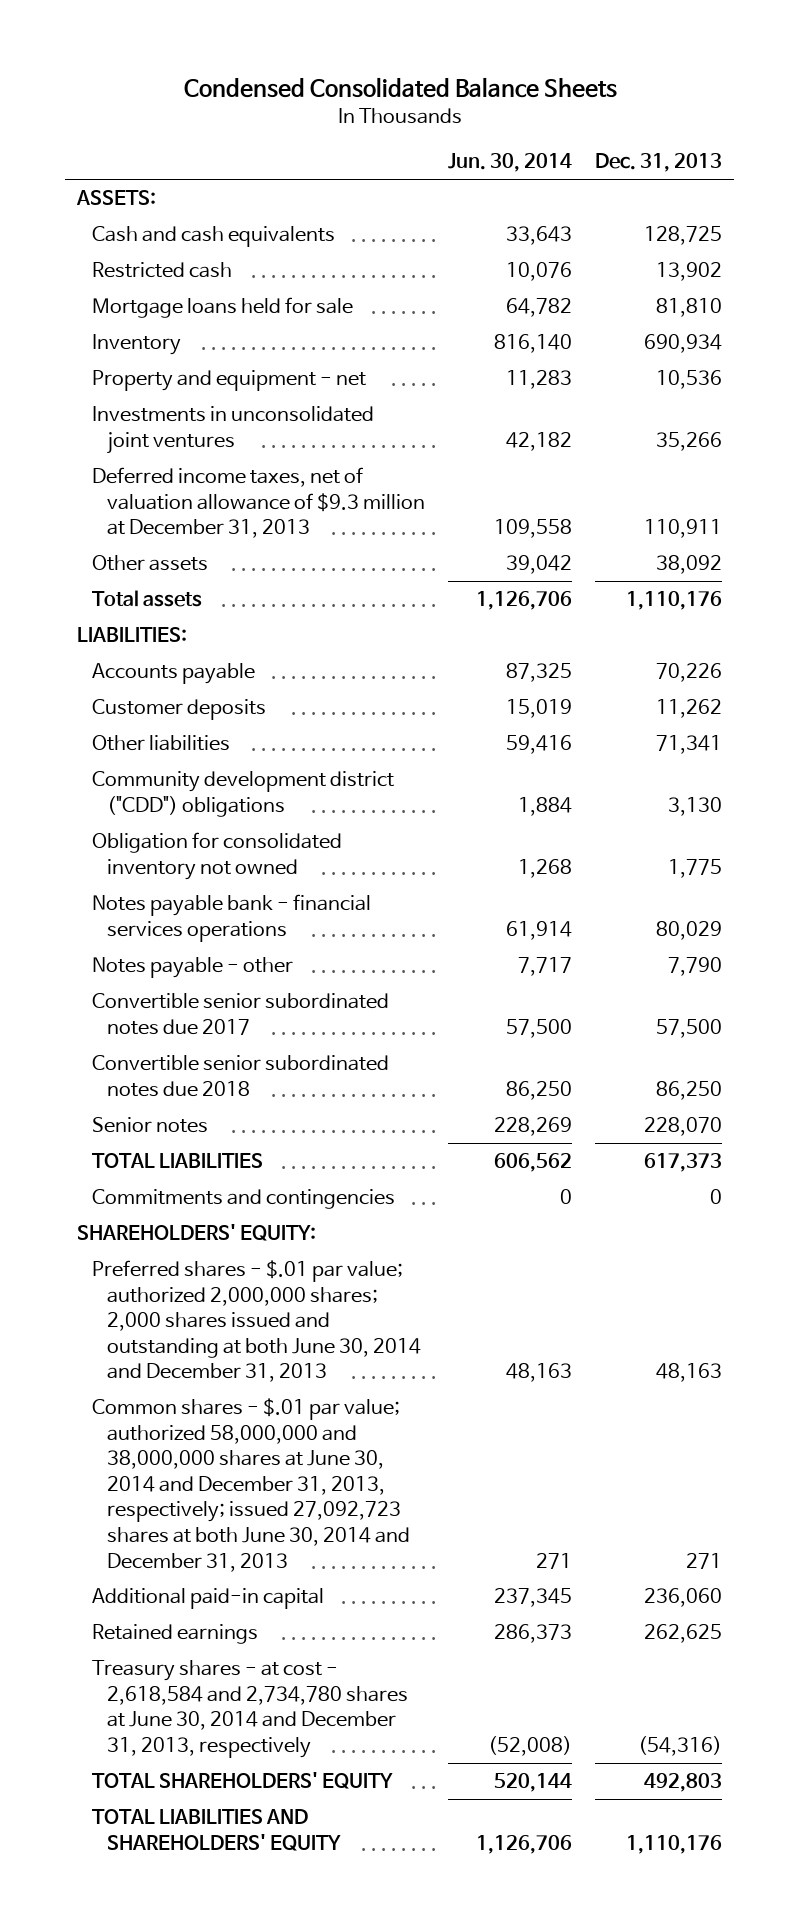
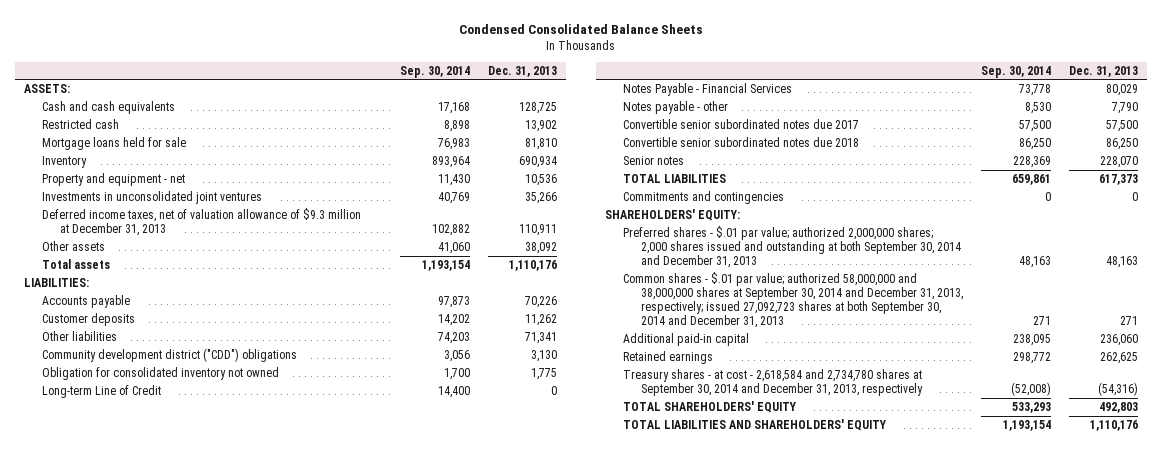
[448,153,573,173] Jun. 30, 2014 -> none
none -> [399,65,470,78] Sep. 30, 2014
none -> [41,385,161,399] Long-term Line of Credit
[92,894,372,942] Notes payable bank - financial services operations -> [623,83,793,97] Notes Payable - Financial Services
[92,1260,422,1383] Preferred shares - $.01 par value; authorized 2,000,000 shares; 2,000 shares issued and outstanding at both June 30, 2014 and December 31, 2013 -> [623,226,961,269] Preferred shares - $.01 par value; authorized 2,000,000 shares; 2,000 shares issued and outstanding at both September 30, 2014 and December 31, 2013
[92,1398,411,1572] Common shares - $.01 par value; authorized 58,000,000 and 38,000,000 shares at June 30, 2014 and December 31, 2013, respectively; issued 27,092,723 shares at both June 30, 2014 and December 31, 2013 -> [623,272,963,329] Common shares - $.01 par value; authorized 58,000,000 and 38,000,000 shares at September 30, 2014 and December 31, 2013, respectively; issued 27,092,723 shares at both September 30, 2014 and December 31, 2013
[92,1660,409,1758] Treasury shares - at cost - 2,618,584 and 2,734,780 shares at June 30, 2014 and December 31, 2013, respectively -> [623,369,923,397] Treasury shares - at cost - 2,618,584 and 2,734,780 shares at September 30, 2014 and December 31, 2013, respectively

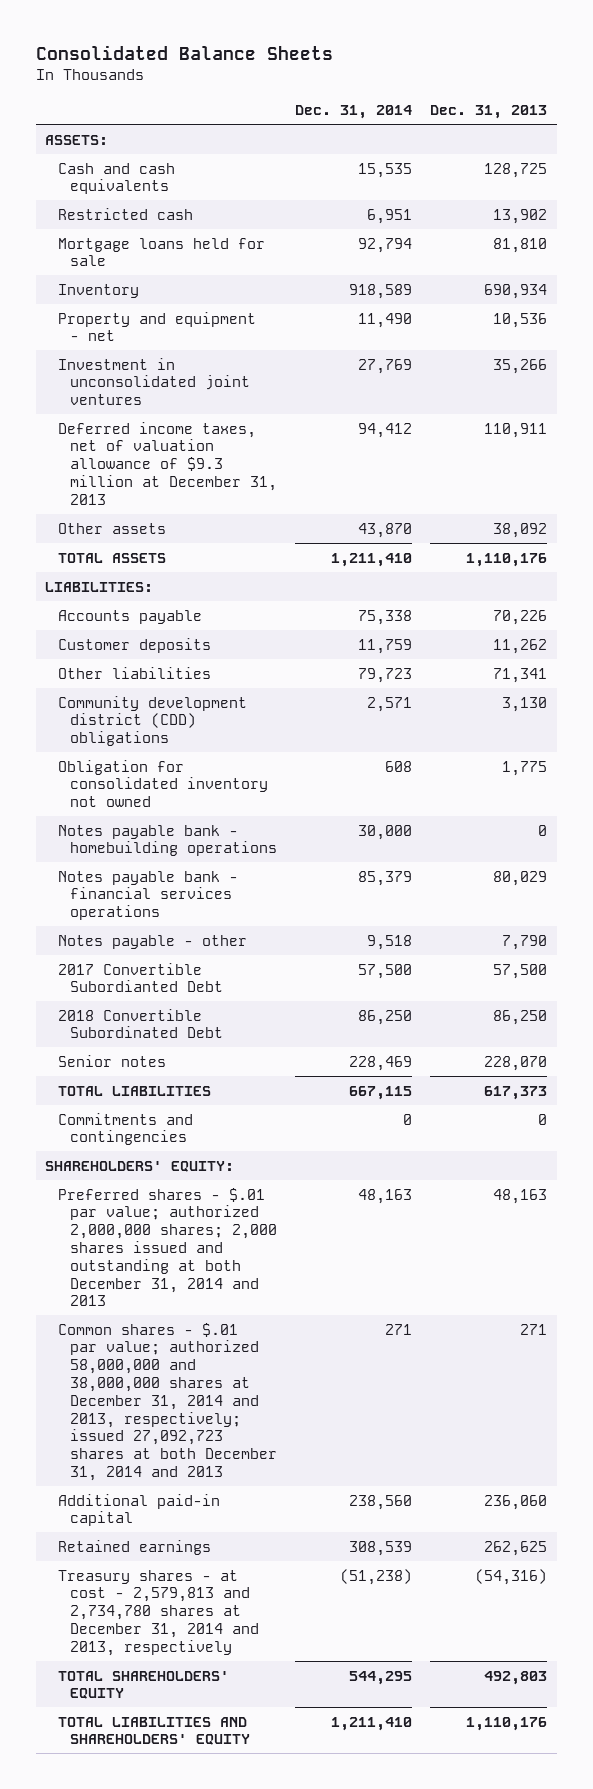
[459,23,704,34] Condensed Consolidated Balance Sheets -> [36,44,334,60] Consolidated Balance Sheets
[399,65,470,78] Sep. 30, 2014 -> none
none -> [295,105,413,120] Dec. 31, 2014
[41,191,262,205] Investments in unconsolidated joint ventures -> [57,357,251,406] Investment in unconsolidated joint ventures
[41,259,110,270] Total assets -> [57,552,166,563] TOTAL ASSETS
[41,348,297,363] Community development district ("CDD") obligations -> [57,695,247,747] Community development district (CDD) obligations
[41,385,161,399] Long-term Line of Credit -> [57,824,278,857] Notes payable bank - homebuilding operations
[623,83,793,97] Notes Payable - Financial Services -> [57,870,238,921] Notes payable bank - financial services operations
[623,119,860,130] Convertible senior subordinated notes due 2017 -> [57,962,224,993] 2017 Convertible Subordianted Debt
[623,137,860,148] Convertible senior subordinated notes due 2018 -> [57,1008,224,1039] 2018 Convertible Subordinated Debt
[623,226,961,269] Preferred shares - $.01 par value; authorized 2,000,000 shares; 2,000 shares issued and outstanding at both September 30, 2014 and December 31, 2013 -> [57,1187,278,1307] Preferred shares - $.01 par value; authorized 2,000,000 shares; 2,000 shares issued and outstanding at both December 31, 2014 and 2013
[623,272,963,329] Common shares - $.01 par value; authorized 58,000,000 and 38,000,000 shares at September 30, 2014 and December 31, 2013, respectively; issued 27,092,723 shares at both September 30, 2014 and December 31, 2013 -> [57,1322,278,1481] Common shares - $.01 par value; authorized 58,000,000 and 38,000,000 shares at December 31, 2014 and 2013, respectively; issued 27,092,723 shares at both December 31, 2014 and 2013
[623,369,923,397] Treasury shares - at cost - 2,618,584 and 2,734,780 shares at September 30, 2014 and December 31, 2013, respectively -> [57,1569,260,1656] Treasury shares - at cost - 2,579,813 and 2,734,780 shares at December 31, 2014 and 2013, respectively

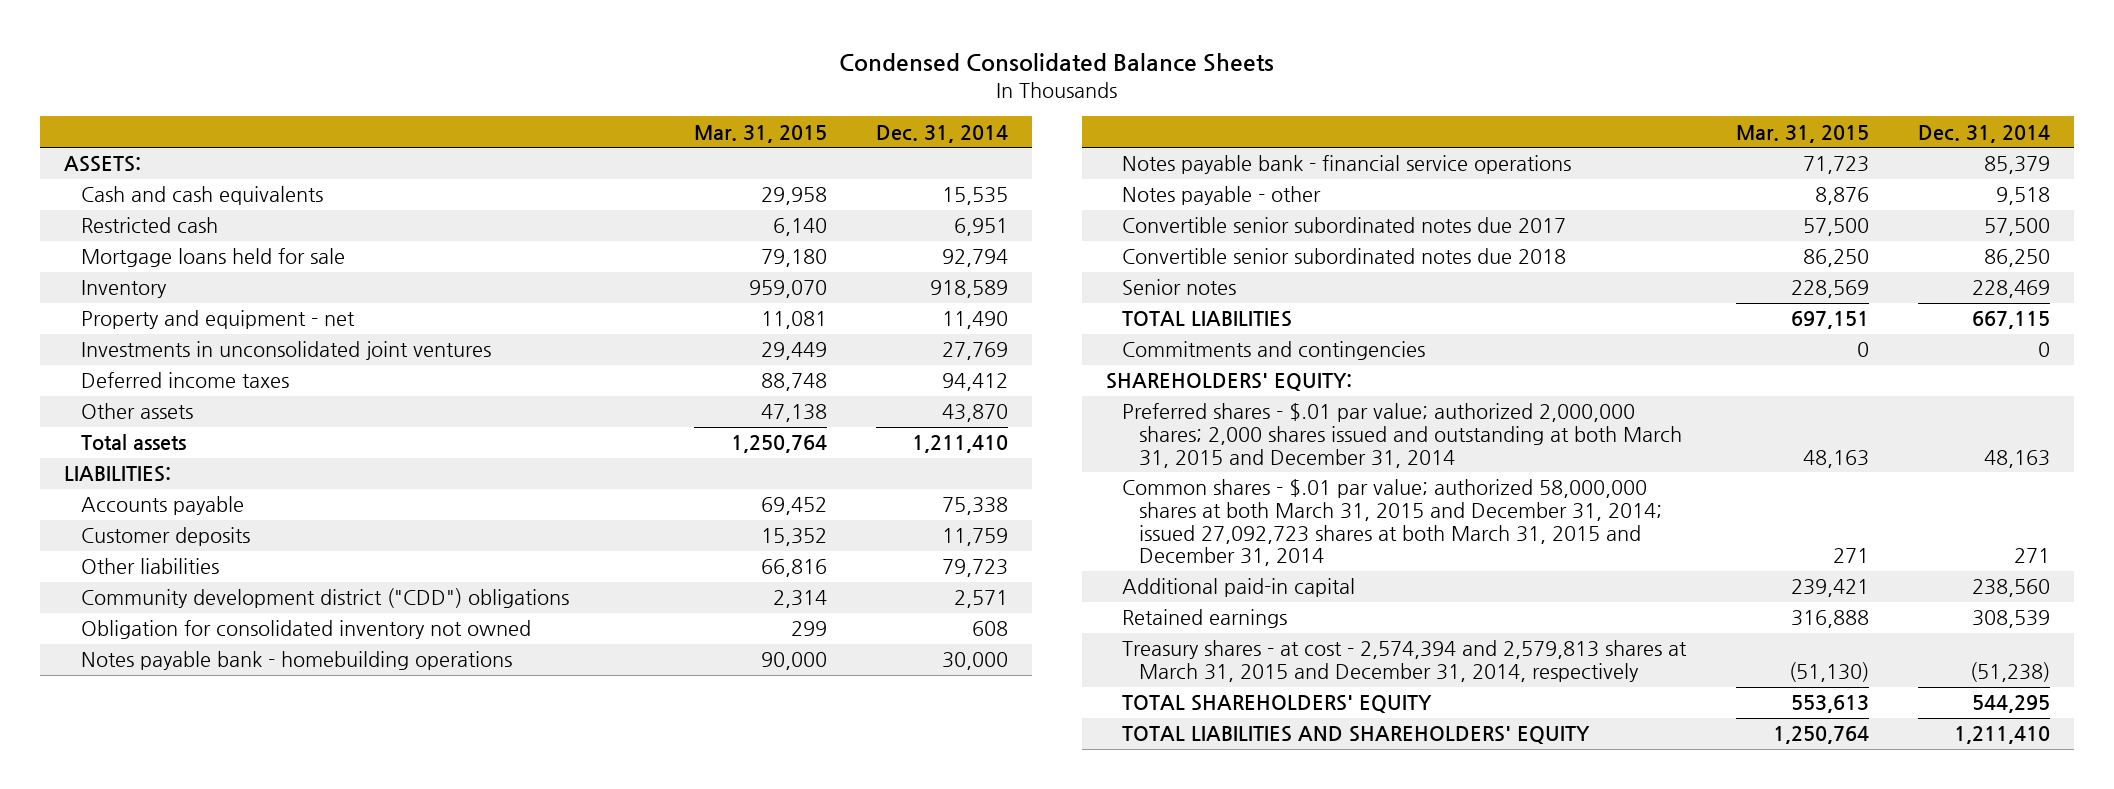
[36,44,334,60] Consolidated Balance Sheets -> [839,53,1275,73] Condensed Consolidated Balance Sheets
[430,105,548,120] Dec. 31, 2013 -> none
none -> [693,124,827,143] Mar. 31, 2015
[57,357,251,406] Investment in unconsolidated joint ventures -> [80,341,491,361] Investments in unconsolidated joint ventures
[57,421,278,505] Deferred income taxes, net of valuation allowance of $9.3 million at December 31, 2013 -> [80,372,289,389] Deferred income taxes
[57,552,166,563] TOTAL ASSETS -> [80,434,186,451] Total assets
[57,695,247,747] Community development district (CDD) obligations -> [80,588,569,609] Community development district ("CDD") obligations
[57,870,238,921] Notes payable bank - financial services operations -> [1122,155,1572,175] Notes payable bank - financial service operations
[57,962,224,993] 2017 Convertible Subordianted Debt -> [1122,217,1567,234] Convertible senior subordinated notes due 2017
[57,1008,224,1039] 2018 Convertible Subordinated Debt -> [1122,248,1567,265] Convertible senior subordinated notes due 2018
[57,1187,278,1307] Preferred shares - $.01 par value; authorized 2,000,000 shares; 2,000 shares issued and outstanding at both December 31, 2014 and 2013 -> [1122,403,1682,468] Preferred shares - $.01 par value; authorized 2,000,000 shares; 2,000 shares issued and outstanding at both March 31, 2015 and December 31, 2014
[57,1322,278,1481] Common shares - $.01 par value; authorized 58,000,000 and 38,000,000 shares at December 31, 2014 and 2013, respectively; issued 27,092,723 shares at both December 31, 2014 and 2013 -> [1122,479,1662,567] Common shares - $.01 par value; authorized 58,000,000 shares at both March 31, 2015 and December 31, 2014; issued 27,092,723 shares at both March 31, 2015 and December 31, 2014
[57,1569,260,1656] Treasury shares - at cost - 2,579,813 and 2,734,780 shares at December 31, 2014 and 2013, respectively -> [1122,640,1688,682] Treasury shares - at cost - 2,574,394 and 2,579,813 shares at March 31, 2015 and December 31, 2014, respectively

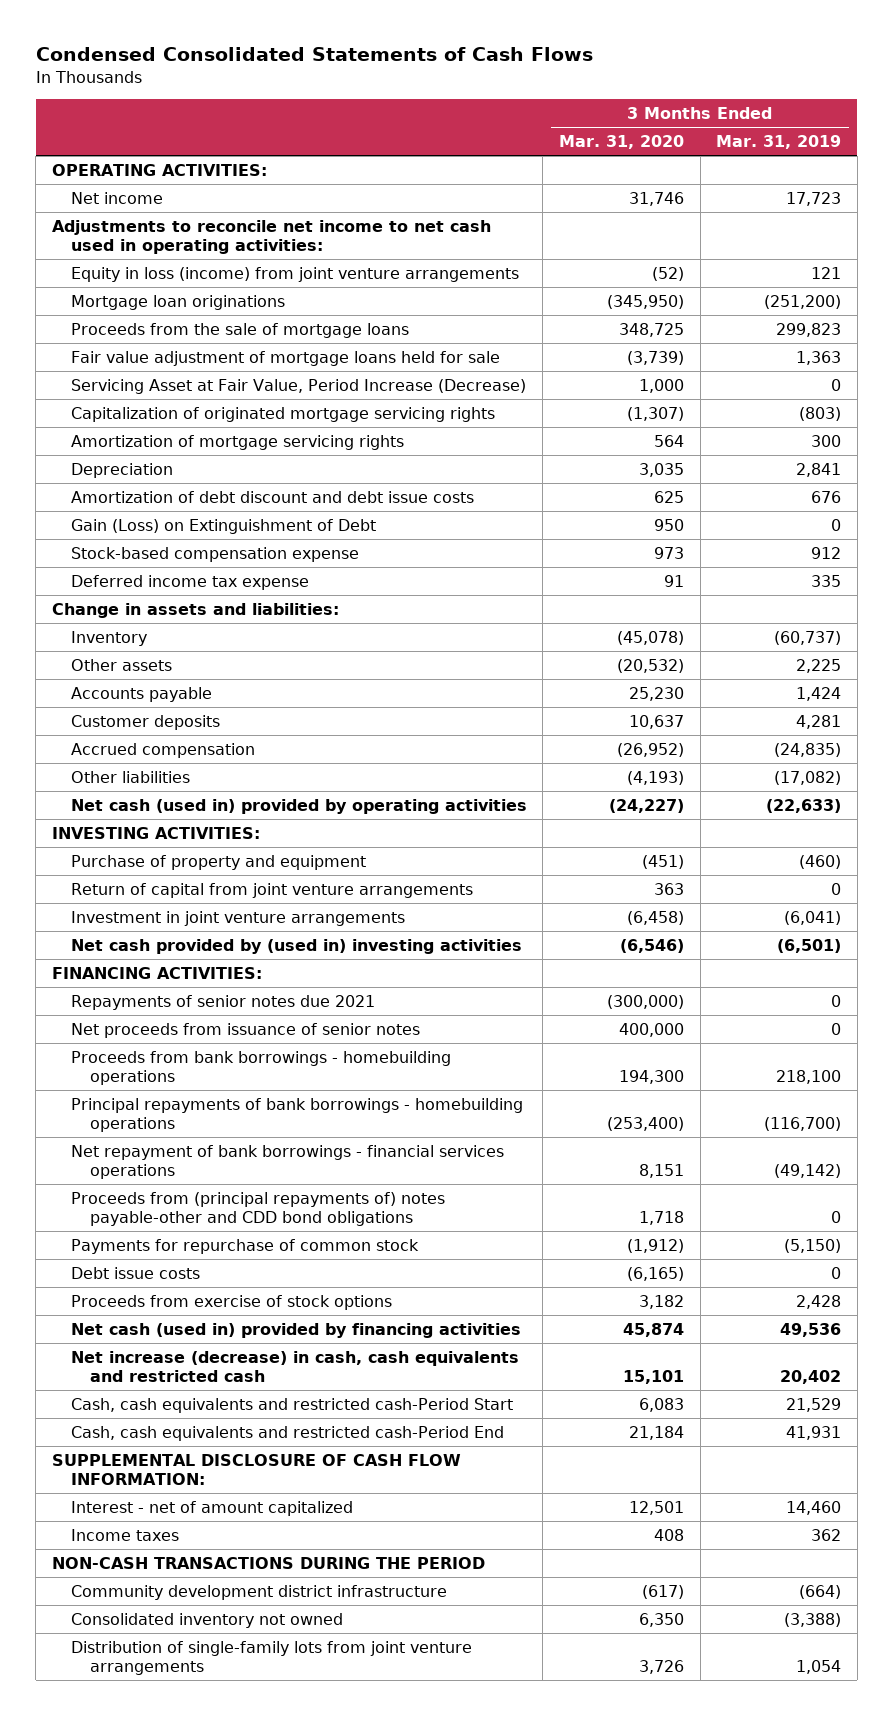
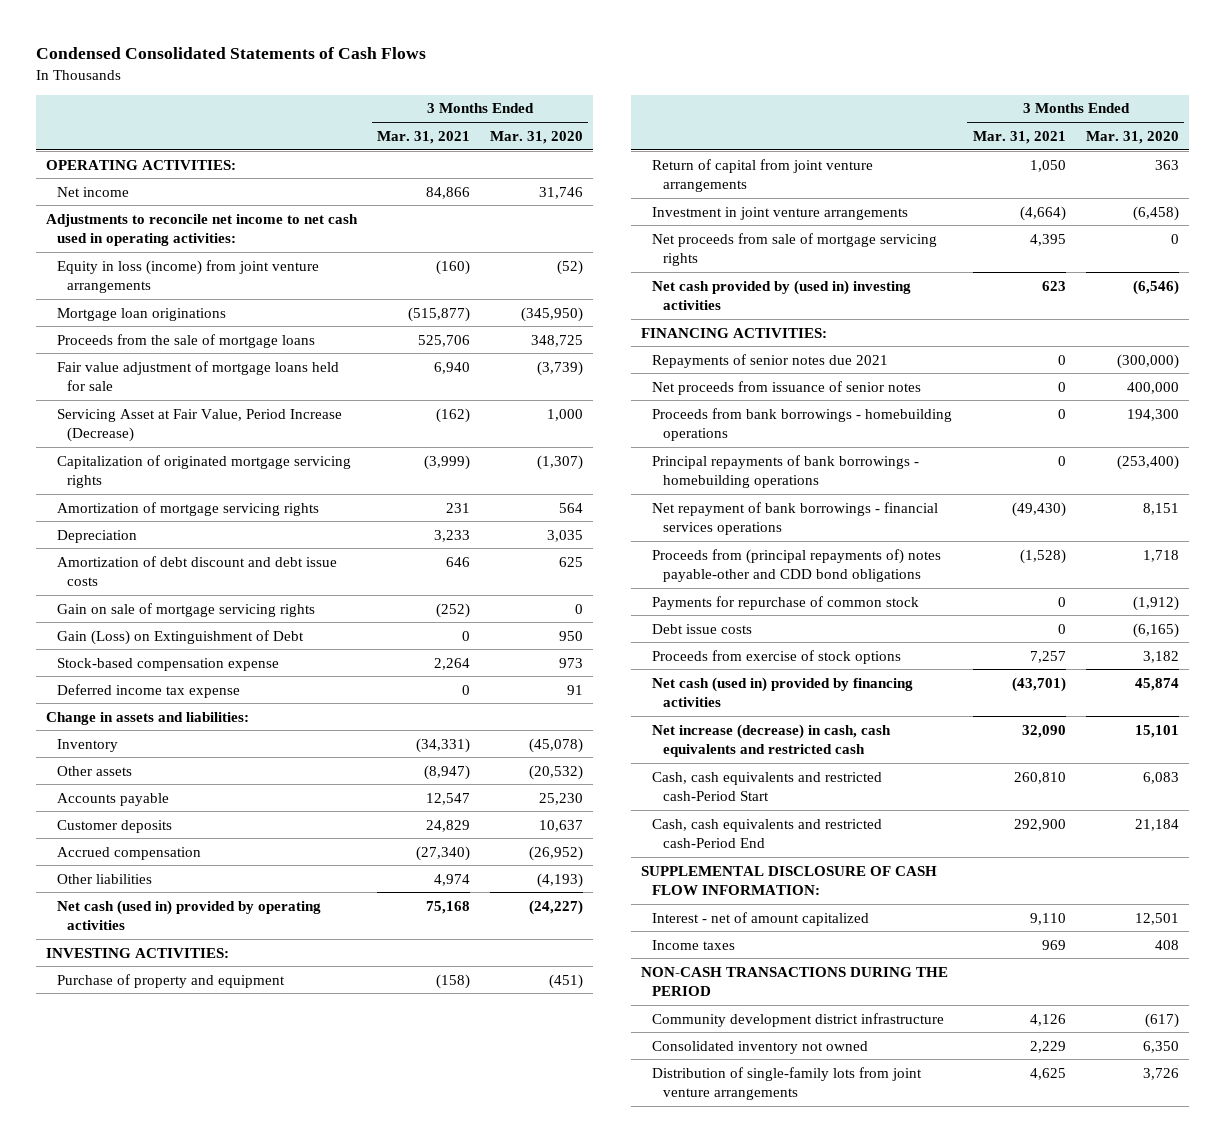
[716,135,842,150] Mar. 31, 2019 -> none
none -> [377,130,471,144] Mar. 31, 2021
none -> [56,602,315,617] Gain on sale of mortgage servicing rights
none -> [652,232,938,266] Net proceeds from sale of mortgage servicing rights

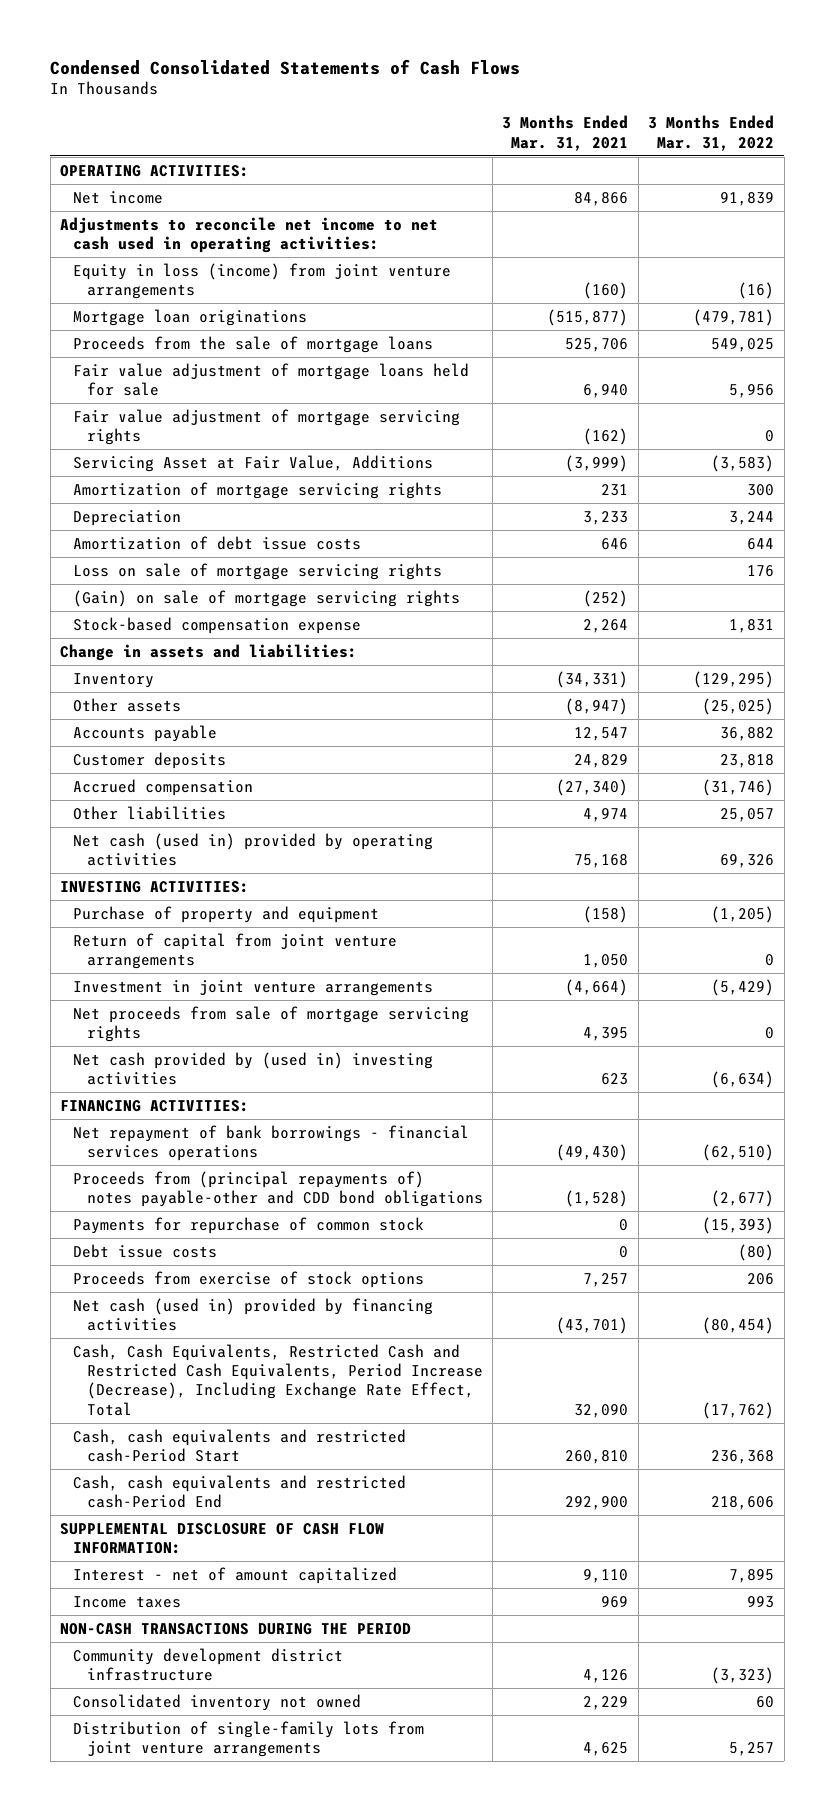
[490,130,584,144] Mar. 31, 2020 -> none
none -> [648,115,775,151] 3 Months Ended Mar. 31, 2022
[56,408,342,442] Servicing Asset at Fair Value, Period Increase (Decrease) -> [73,408,461,445] Fair value adjustment of mortgage servicing rights
[56,454,351,488] Capitalization of originated mortgage servicing rights -> [73,454,434,472] Servicing Asset at Fair Value, Additions
[56,629,304,645] Gain (Loss) on Extinguishment of Debt -> none
[56,555,337,586] Amortization of debt discount and debt issue costs -> [73,535,362,550] Amortization of debt issue costs
none -> [73,562,443,580] Loss on sale of mortgage servicing rights
[56,602,315,617] Gain on sale of mortgage servicing rights -> [73,589,461,607] (Gain) on sale of mortgage servicing rights
[56,683,240,698] Deferred income tax expense -> none
[652,353,889,368] Repayments of senior notes due 2021 -> none
[652,380,922,395] Net proceeds from issuance of senior notes -> none
[652,407,953,441] Proceeds from bank borrowings - homebuilding operations -> none
[652,454,920,488] Principal repayments of bank borrowings - homebuilding operations -> none
[652,723,892,757] Net increase (decrease) in cash, cash equivalents and restricted cash -> [73,1343,483,1416] Cash, Cash Equivalents, Restricted Cash and Restricted Cash Equivalents, Period Increase (Decrease), Including Exchange Rate Effect, Total

